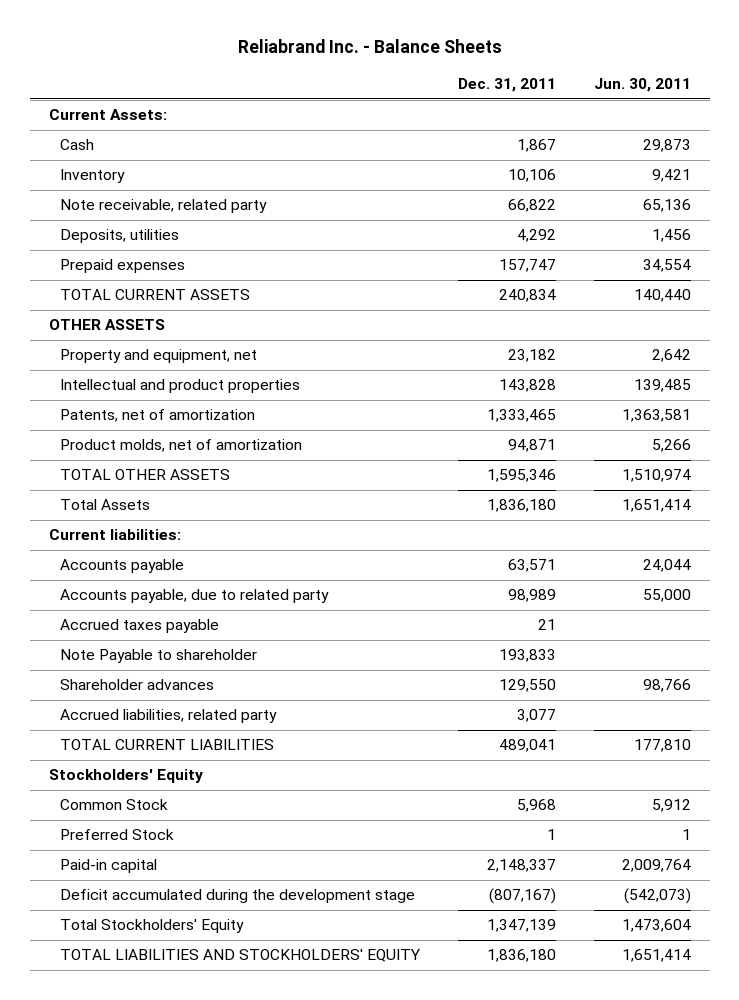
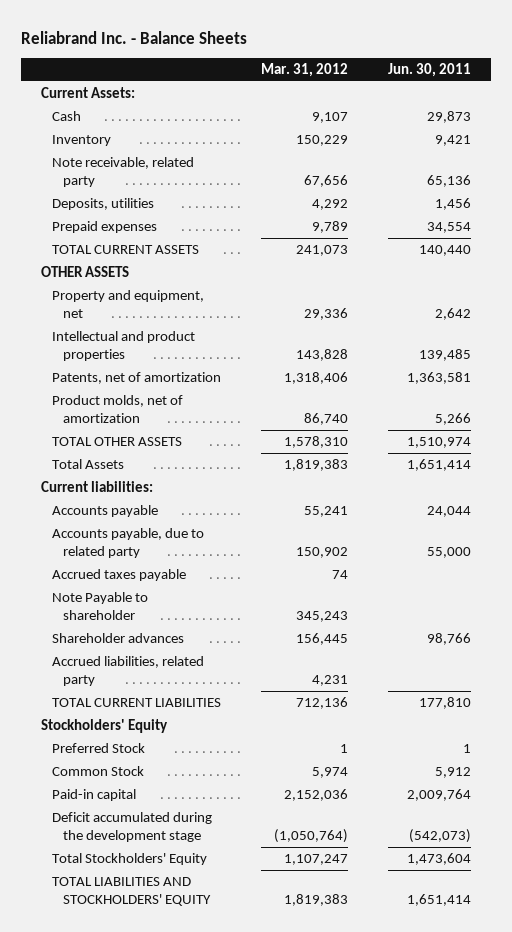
[457,78,556,93] Dec. 31, 2011 -> none
none -> [261,63,349,78] Mar. 31, 2012
[60,799,169,811] Common Stock -> [52,766,145,777] Common Stock

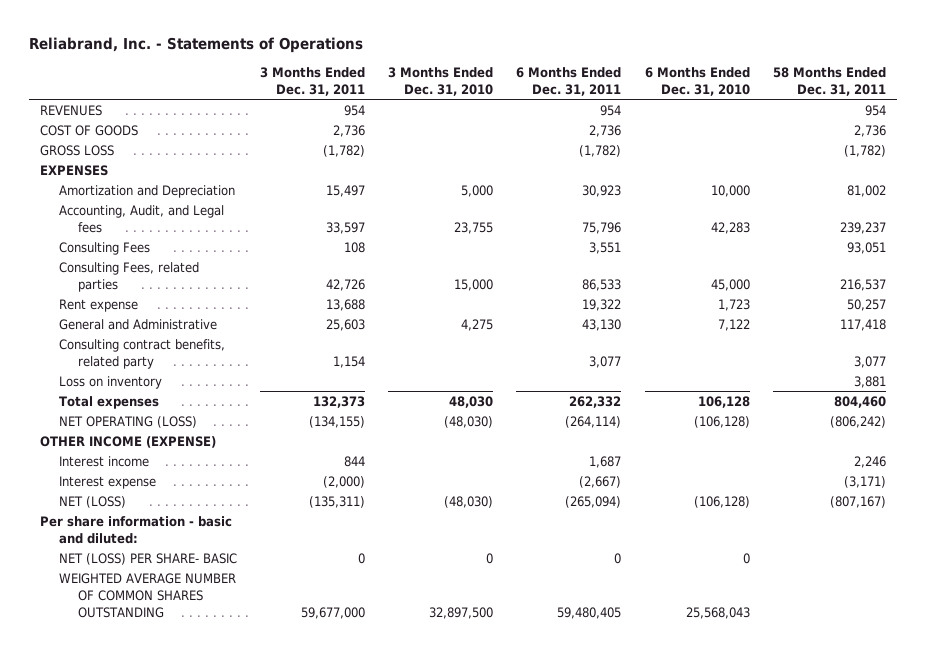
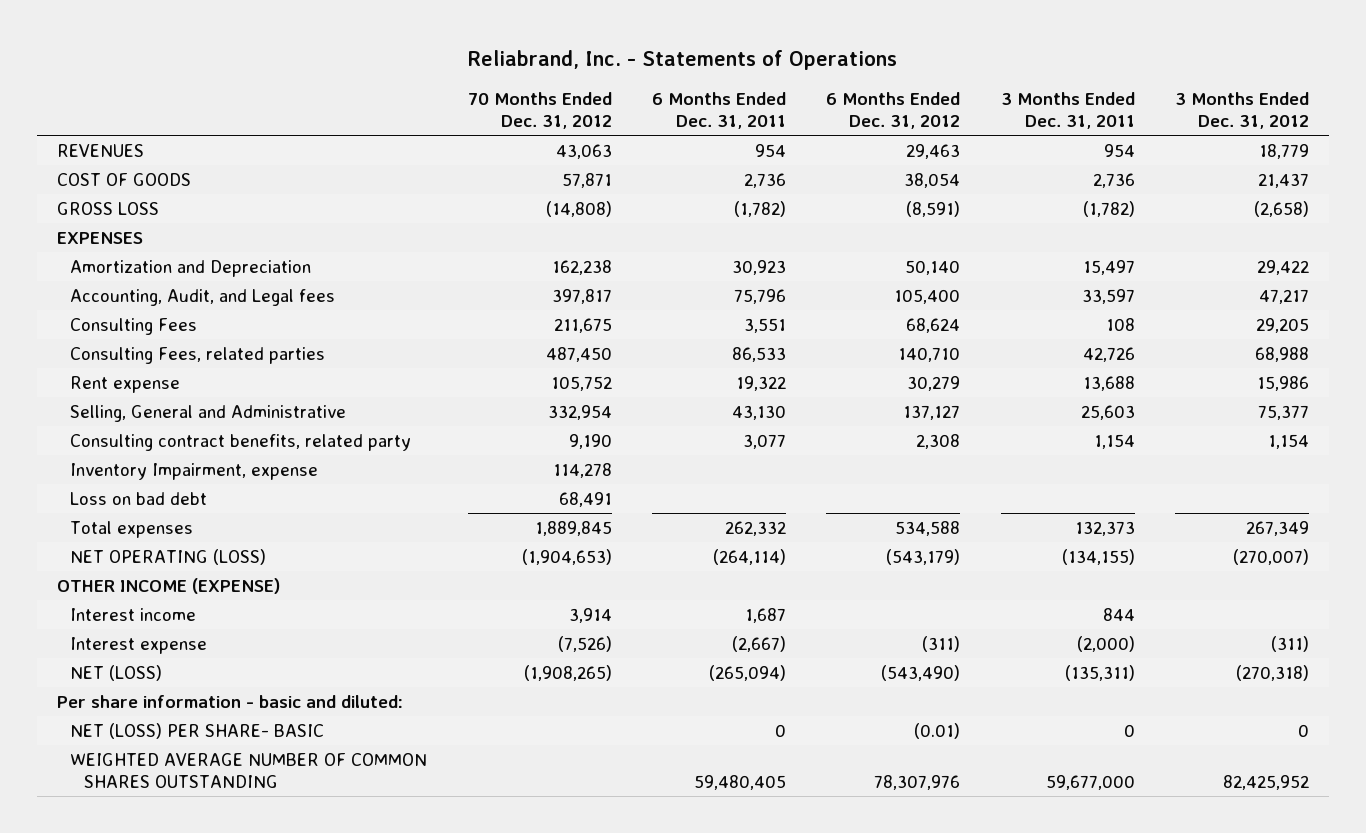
[388,67,494,96] 3 Months Ended Dec. 31, 2010 -> none
[644,67,750,96] 6 Months Ended Dec. 31, 2010 -> none
[772,67,886,96] 58 Months Ended Dec. 31, 2011 -> none
none -> [467,91,612,130] 70 Months Ended Dec. 31, 2012
none -> [826,91,961,130] 6 Months Ended Dec. 31, 2012
none -> [1175,91,1310,130] 3 Months Ended Dec. 31, 2012
[59,318,218,330] General and Administrative -> [70,404,347,422] Selling, General and Administrative
[59,375,163,389] Loss on inventory -> [70,462,319,480] Inventory Impairment, expense
none -> [70,491,208,505] Loss on bad debt

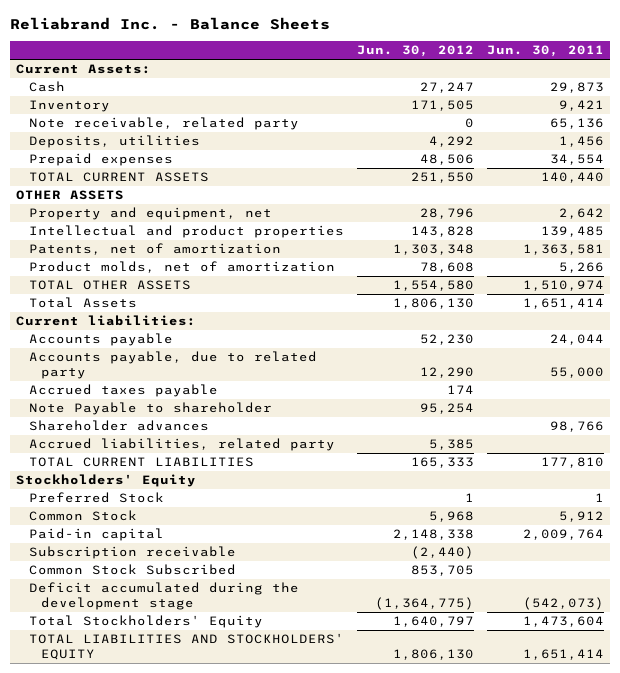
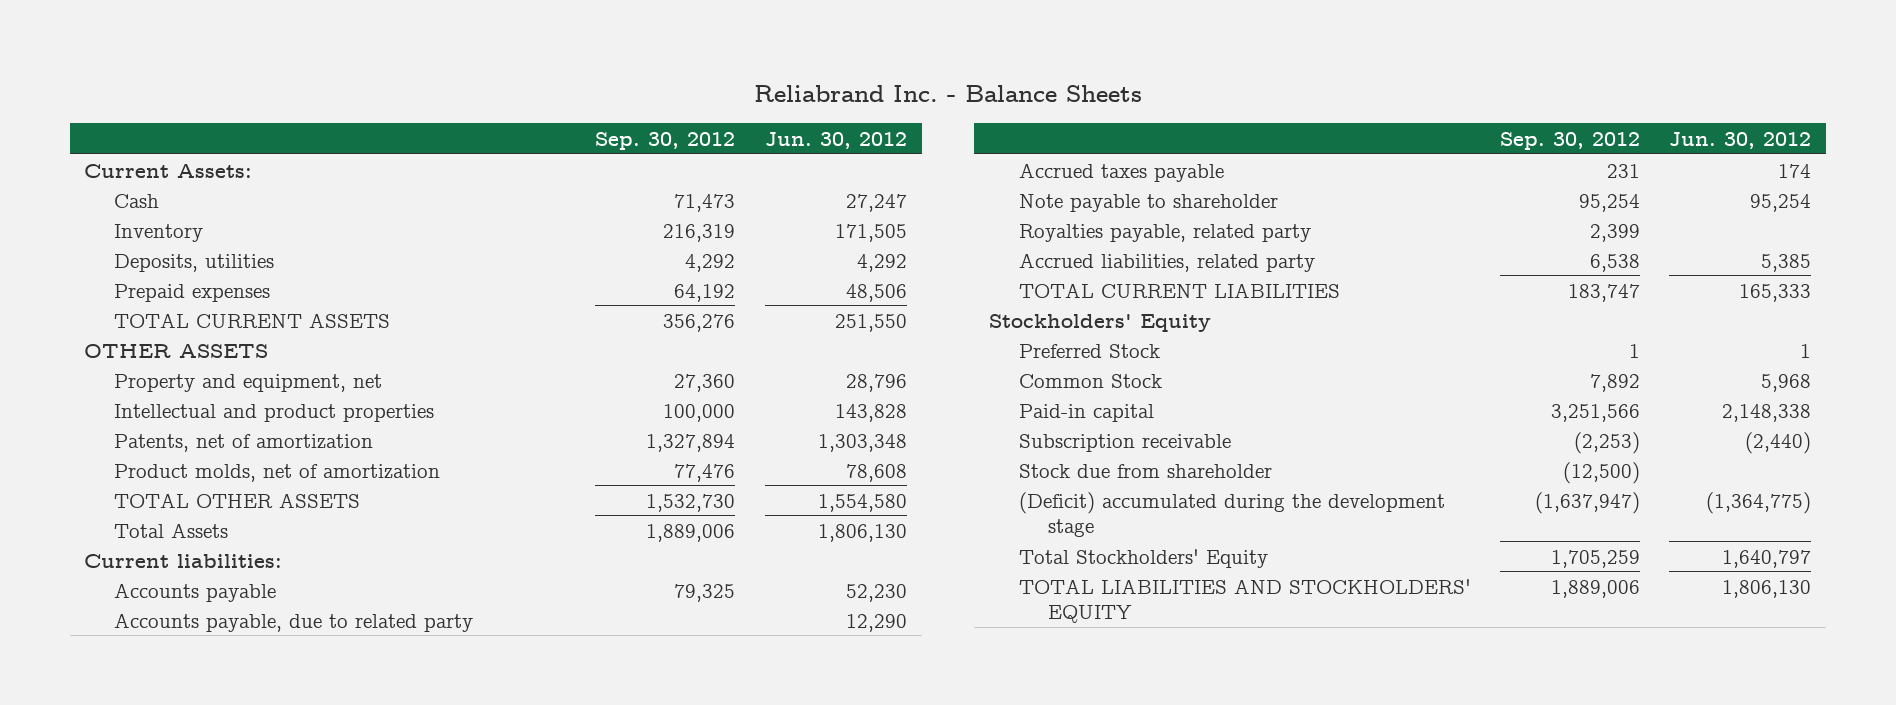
[486,45,604,58] Jun. 30, 2011 -> none
none -> [595,131,736,150] Sep. 30, 2012
[28,117,299,131] Note receivable, related party -> none
[28,420,209,432] Shareholder advances -> none
[28,402,272,416] Note Payable to shareholder -> [1018,193,1278,212] Note payable to shareholder
none -> [1018,223,1311,242] Royalties payable, related party
[28,564,236,576] Common Stock Subscribed -> none
none -> [1018,463,1272,478] Stock due from shareholder
[28,582,299,610] Deficit accumulated during the development stage -> [1018,491,1445,537] (Deficit) accumulated during the development stage

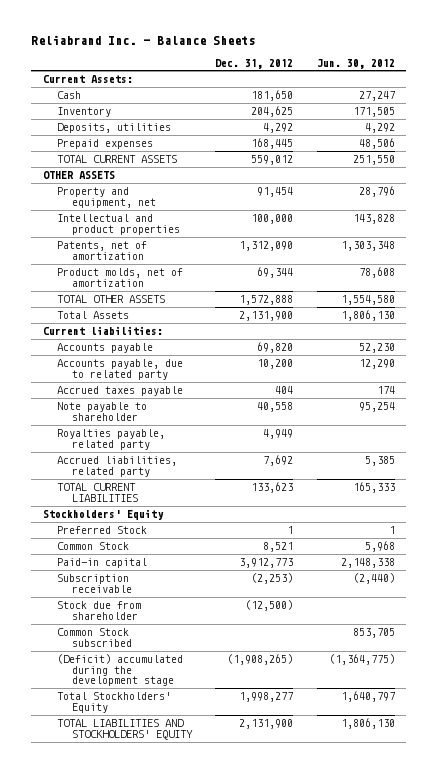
[595,131,736,150] Sep. 30, 2012 -> none
none -> [215,58,294,69] Dec. 31, 2012
none -> [57,628,133,647] Common Stock subscribed

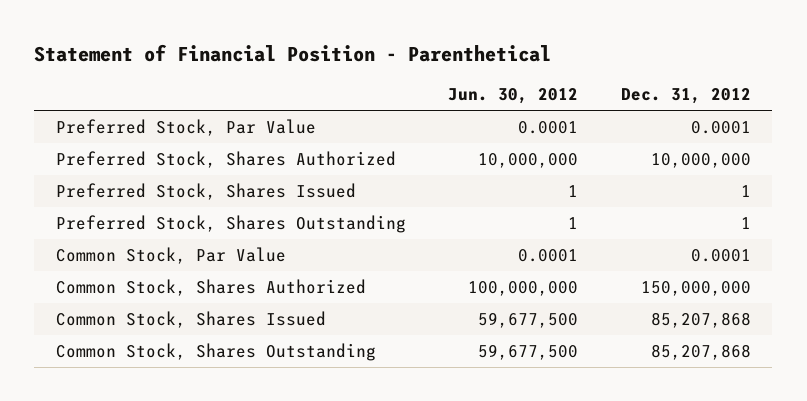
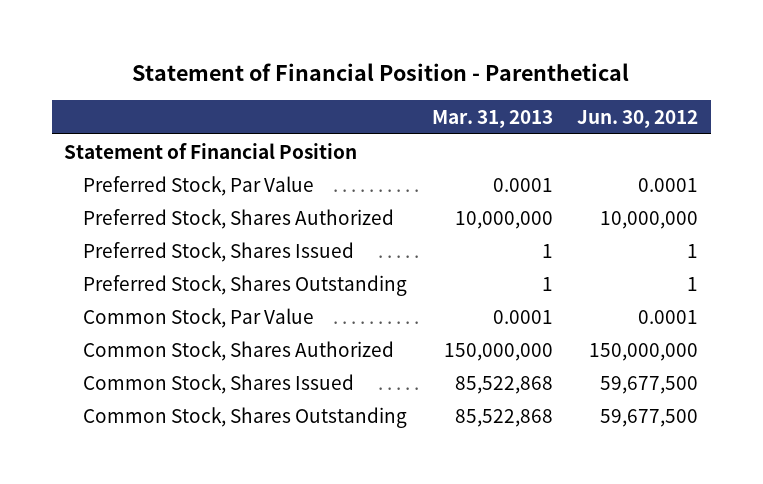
[620,88,751,105] Dec. 31, 2012 -> none
none -> [431,109,553,128] Mar. 31, 2013
none -> [64,142,358,159] Statement of Financial Position
[468,281,579,297] 100,000,000 -> [589,342,699,361] 150,000,000

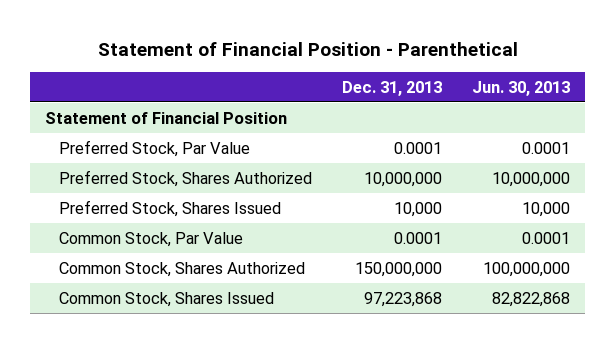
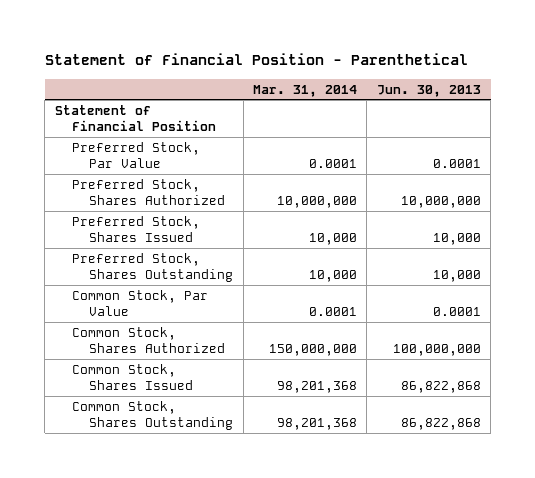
[341,80,442,96] Dec. 31, 2013 -> none
none -> [252,84,357,97] Mar. 31, 2014
none -> [71,252,234,282] Preferred Stock, Shares Outstanding
[491,291,570,307] 82,822,868 -> [400,380,481,393] 86,822,868
none -> [71,400,234,430] Common Stock, Shares Outstanding

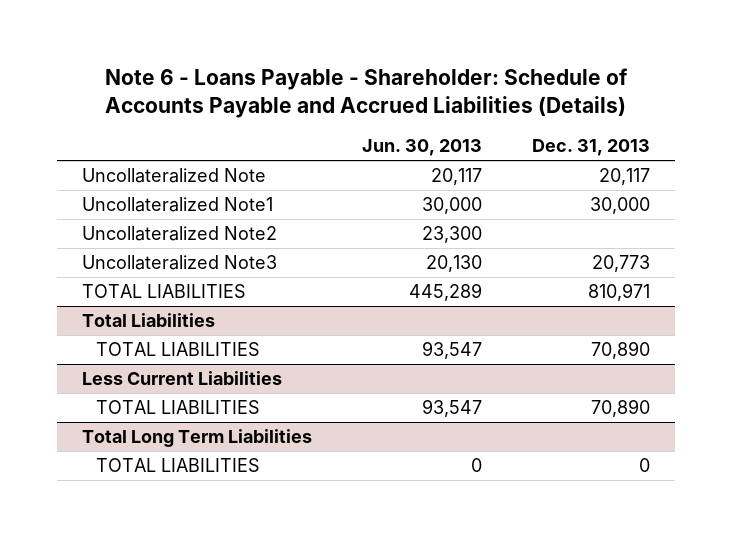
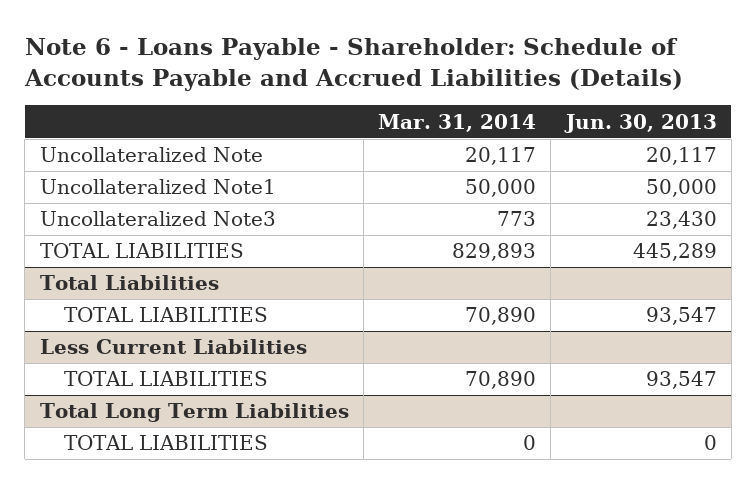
[531,139,650,157] Dec. 31, 2013 -> none
none -> [378,113,537,132] Mar. 31, 2014
[81,226,277,242] Uncollateralized Note2 -> none
[421,197,482,215] 30,000 -> [645,179,717,198] 50,000
[425,255,482,273] 20,130 -> [645,211,717,230] 23,430

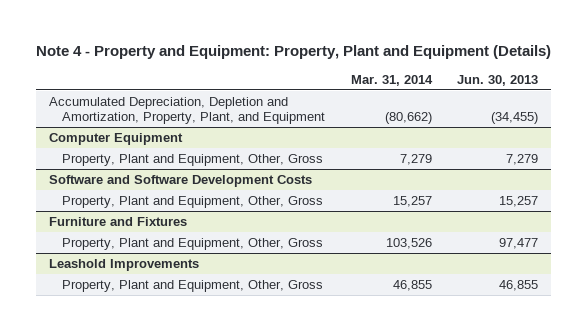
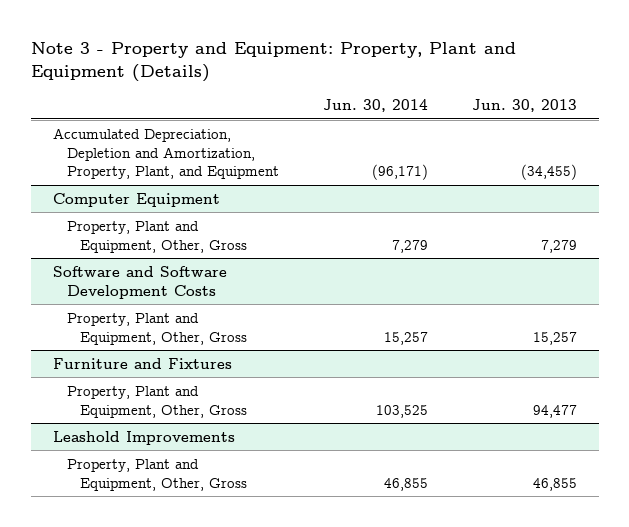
[35,45,551,60] Note 4 - Property and Equipment: Property, Plant and Equipment (Details) -> [30,41,516,82] Note 3 - Property and Equipment: Property, Plant and Equipment (Details)
[350,74,433,86] Mar. 31, 2014 -> none
none -> [322,99,428,113] Jun. 30, 2014
[499,237,539,249] 97,477 -> [532,404,577,418] 94,477

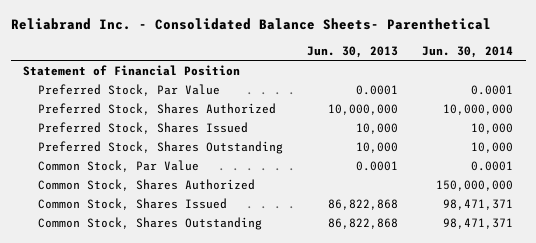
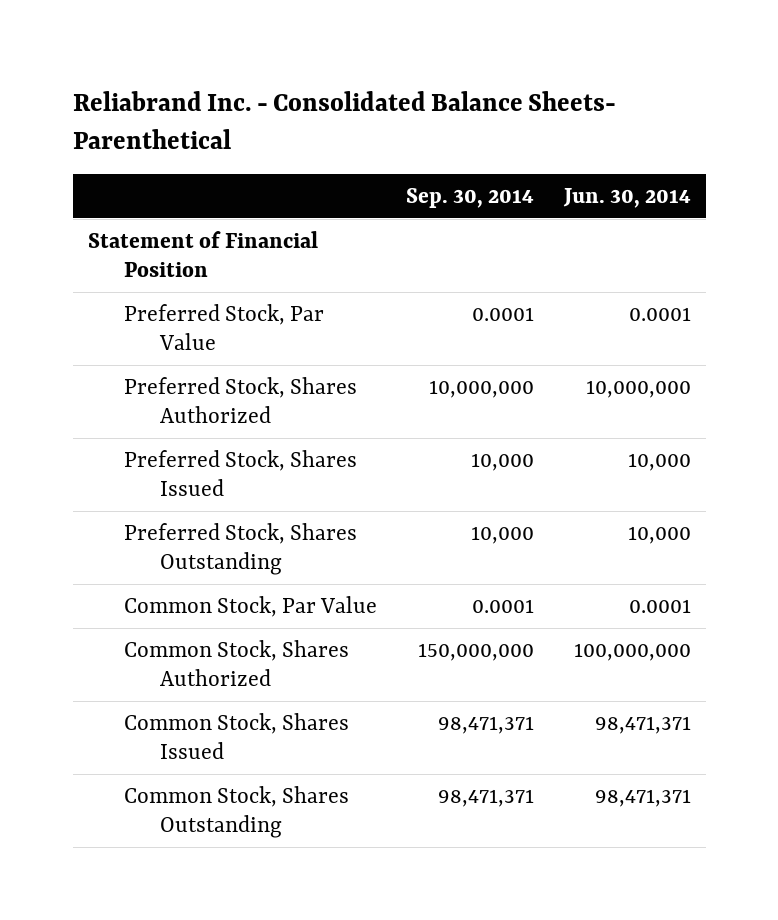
[306,45,398,58] Jun. 30, 2013 -> none
none -> [406,187,535,208] Sep. 30, 2014
[436,179,514,191] 150,000,000 -> [573,642,691,661] 100,000,000

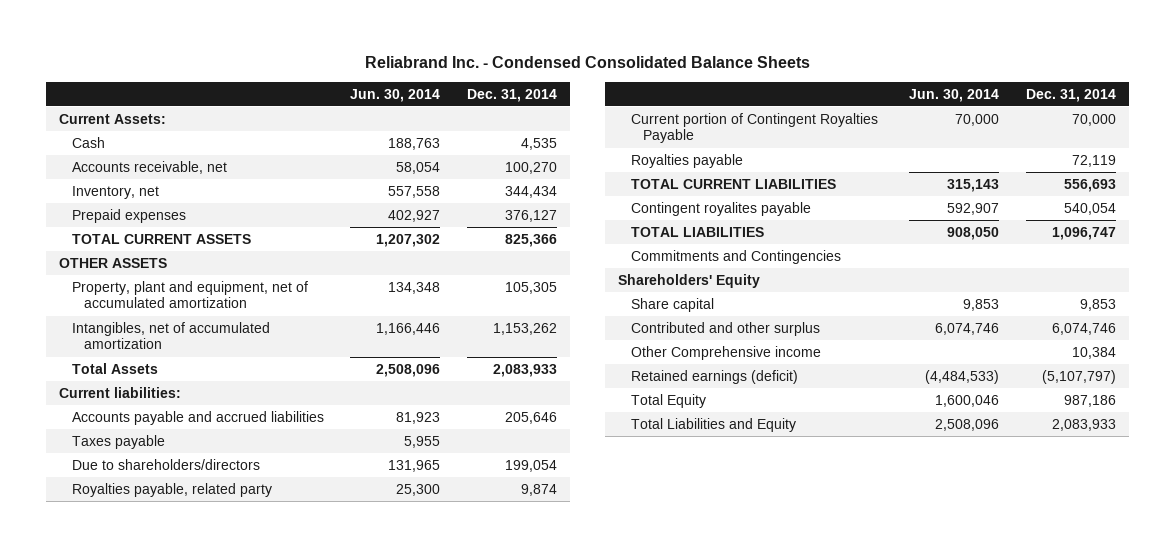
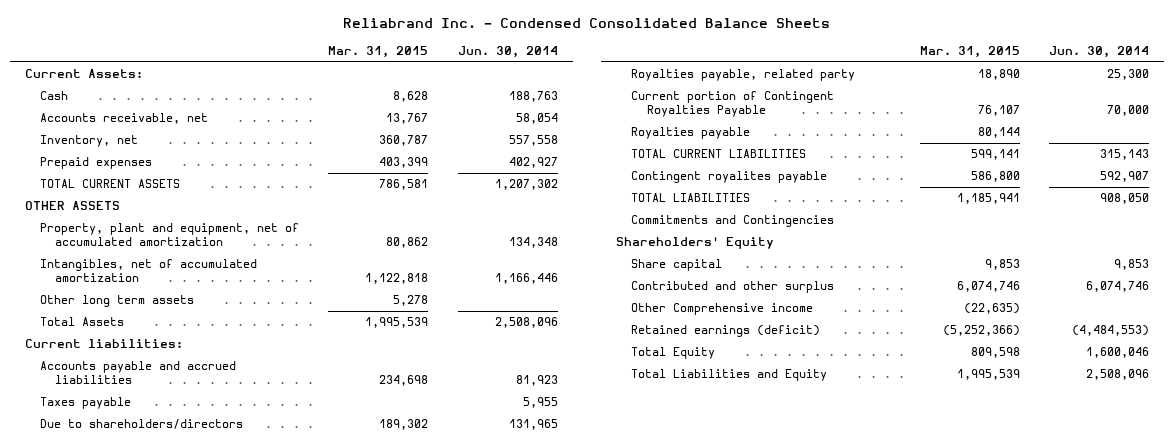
[466,88,557,102] Dec. 31, 2014 -> none
none -> [328,45,429,58] Mar. 31, 2015
none -> [39,295,194,308] Other long term assets
[925,369,1000,384] (4,484,533) -> [1072,325,1150,337] (4,484,553)

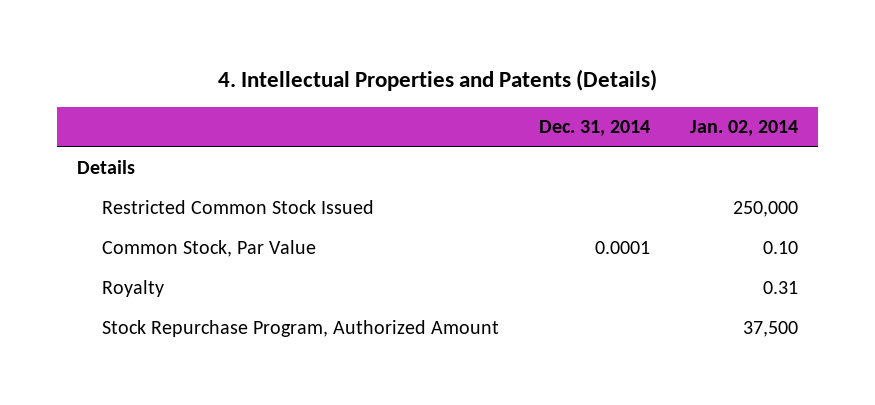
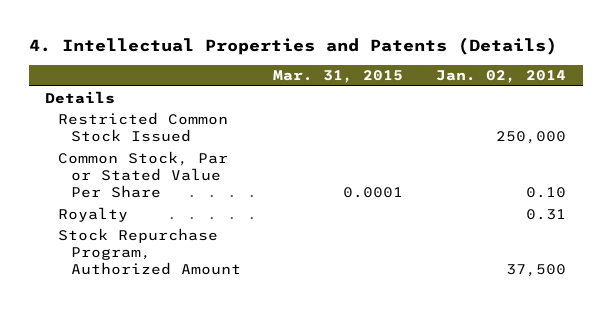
[538,119,650,136] Dec. 31, 2014 -> none
none -> [273,70,404,84] Mar. 31, 2015
[101,240,316,258] Common Stock, Par Value -> [57,150,228,199] Common Stock, Par or Stated Value Per Share

